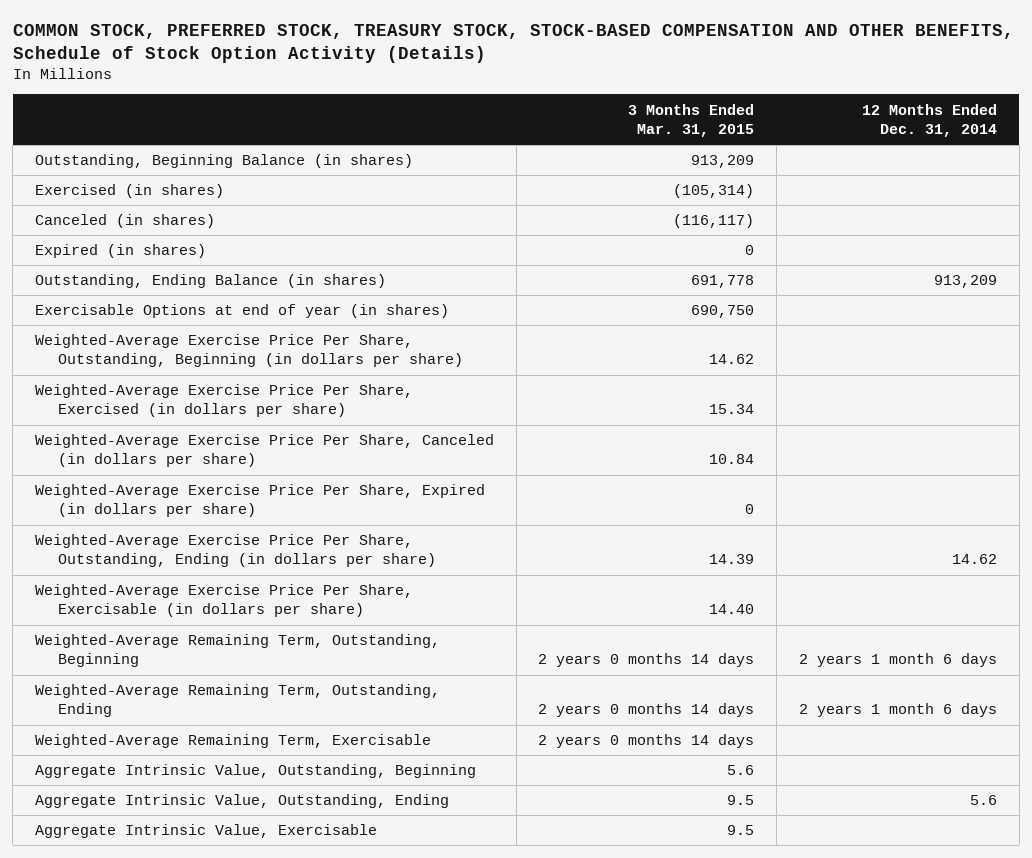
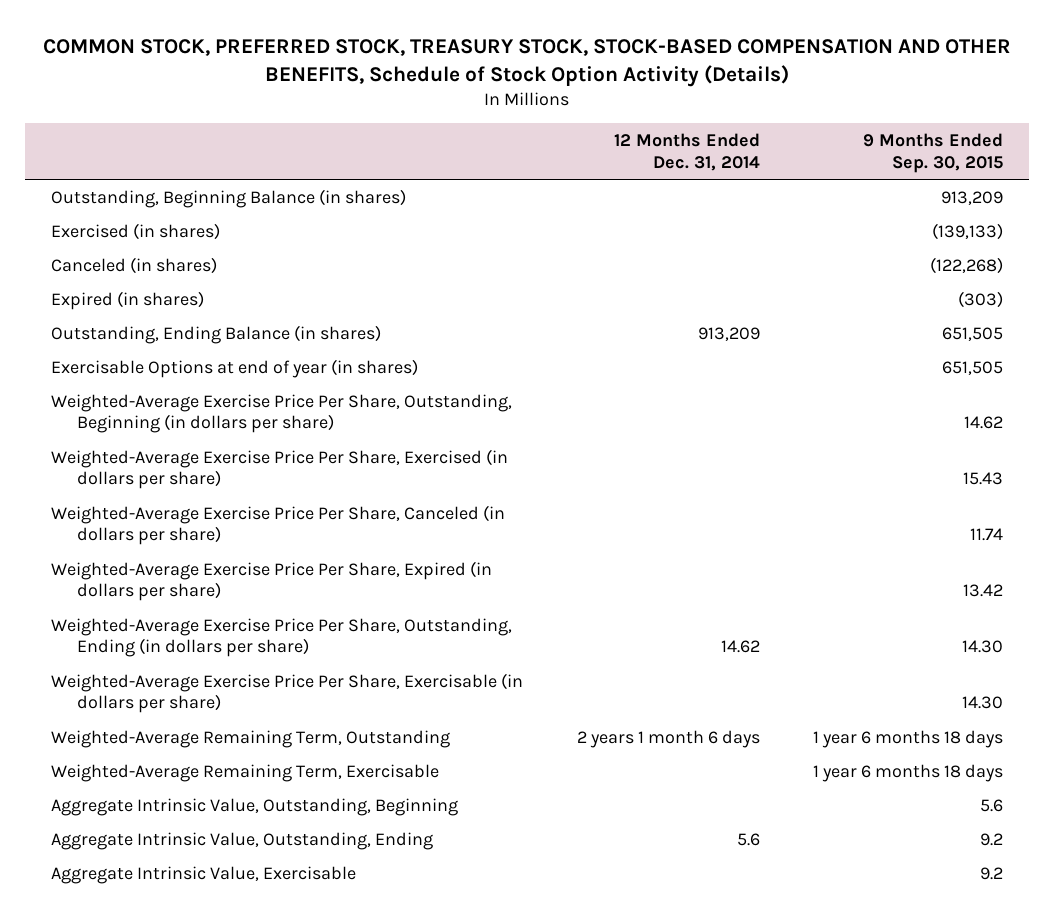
[628,103,755,137] 3 Months Ended Mar. 31, 2015 -> none
none -> [862,133,1003,173] 9 Months Ended Sep. 30, 2015
[34,684,440,718] Weighted-Average Remaining Term, Outstanding, Ending -> none
[34,634,440,668] Weighted-Average Remaining Term, Outstanding, Beginning -> [51,729,451,748] Weighted-Average Remaining Term, Outstanding

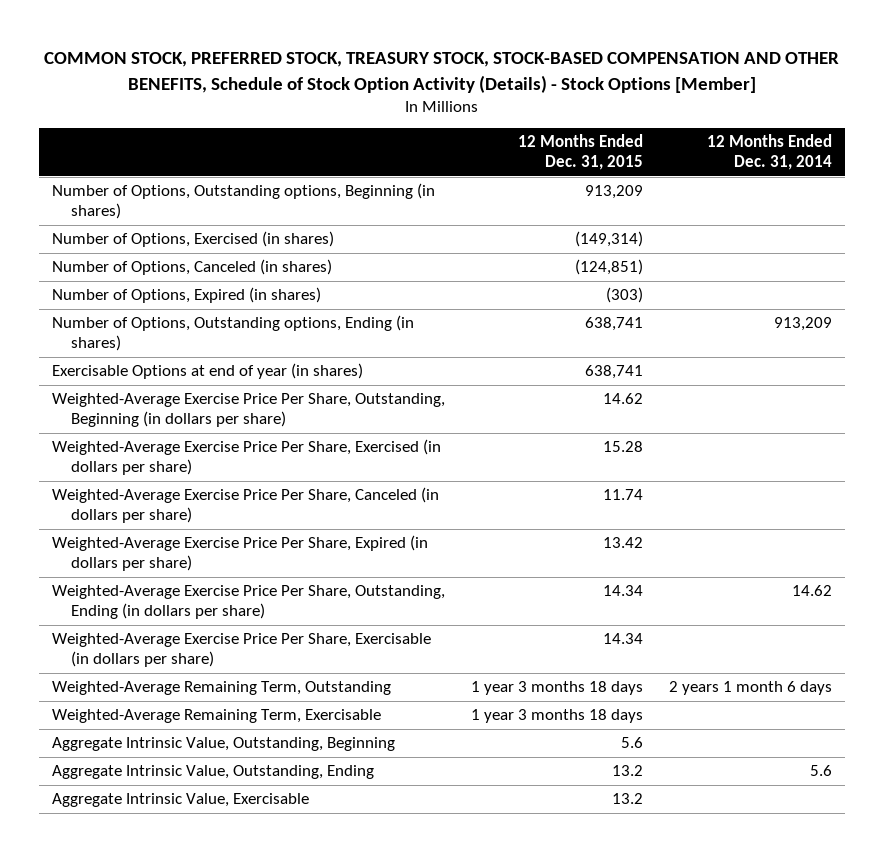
[43,38,1012,87] COMMON STOCK, PREFERRED STOCK, TREASURY STOCK, STOCK-BASED COMPENSATION AND OTHER BENEFITS, Schedule of Stock Option Activity (Details) -> [43,52,839,93] COMMON STOCK, PREFERRED STOCK, TREASURY STOCK, STOCK-BASED COMPENSATION AND OTHER BENEFITS, Schedule of Stock Option Activity (Details) - Stock Options [Member]
[862,133,1003,173] 9 Months Ended Sep. 30, 2015 -> none
none -> [517,134,643,171] 12 Months Ended Dec. 31, 2015
[51,188,407,208] Outstanding, Beginning Balance (in shares) -> [51,183,435,220] Number of Options, Outstanding options, Beginning (in shares)
[51,222,221,240] Exercised (in shares) -> [51,231,334,248] Number of Options, Exercised (in shares)
[51,256,218,274] Canceled (in shares) -> [51,259,332,276] Number of Options, Canceled (in shares)
[51,290,205,310] Expired (in shares) -> [51,287,321,304] Number of Options, Expired (in shares)
[51,324,382,344] Outstanding, Ending Balance (in shares) -> [51,315,414,352] Number of Options, Outstanding options, Ending (in shares)

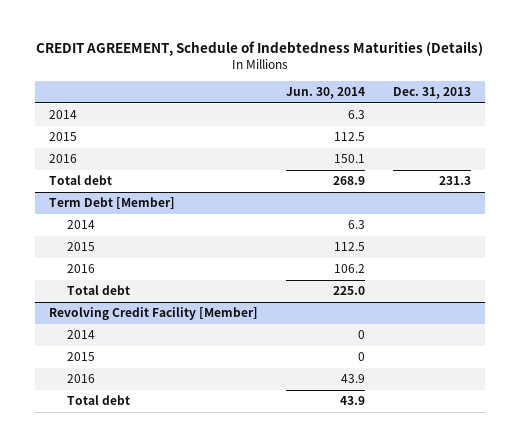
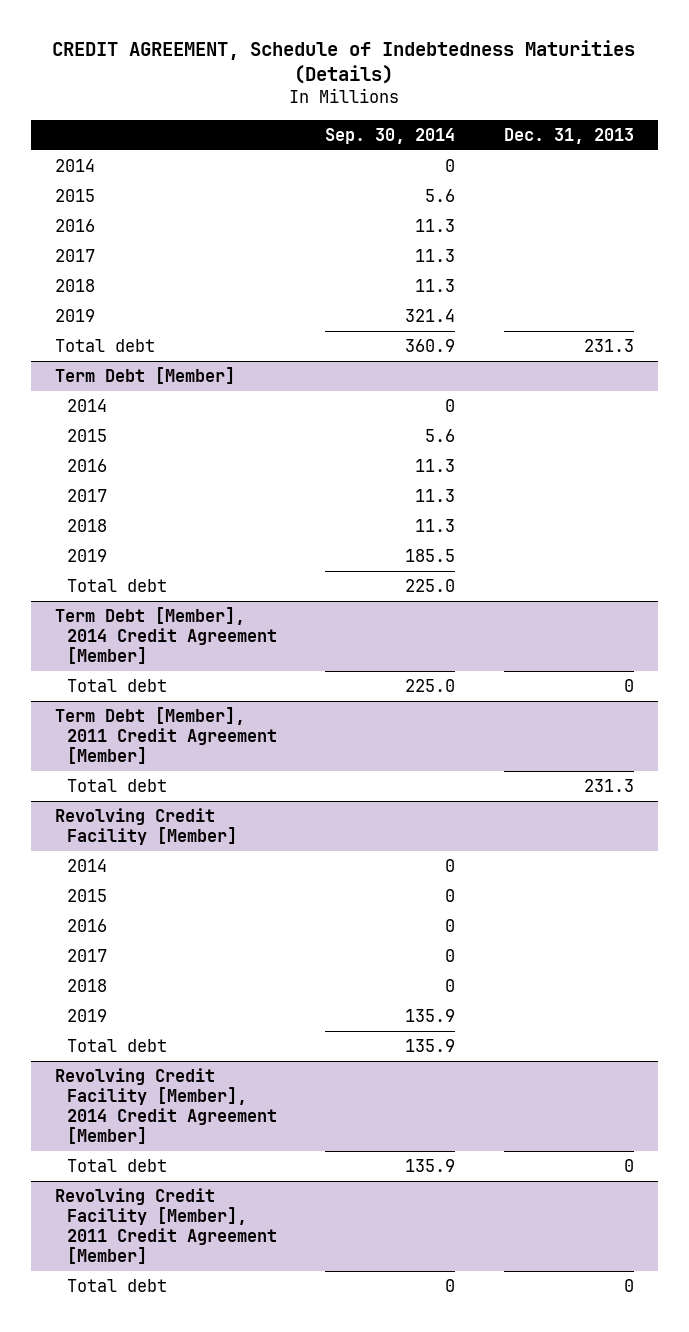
[285,87,365,100] Jun. 30, 2014 -> none
none -> [325,127,456,144] Sep. 30, 2014
none -> [54,249,95,263] 2017
none -> [54,279,95,293] 2018
none -> [54,309,95,323] 2019
none -> [67,489,108,503] 2017
none -> [67,519,108,533] 2018
none -> [67,549,108,563] 2019
none -> [54,607,278,664] Term Debt [Member], 2014 Credit Agreement [Member]
none -> [67,679,168,693] Total debt
none -> [54,707,278,764] Term Debt [Member], 2011 Credit Agreement [Member]
none -> [67,779,168,793] Total debt
none -> [67,949,108,963] 2017
none -> [67,979,108,993] 2018
none -> [67,1009,108,1023] 2019
none -> [54,1068,278,1144] Revolving Credit Facility [Member], 2014 Credit Agreement [Member]
none -> [67,1159,168,1173] Total debt
none -> [54,1188,278,1264] Revolving Credit Facility [Member], 2011 Credit Agreement [Member]
none -> [67,1279,168,1293] Total debt

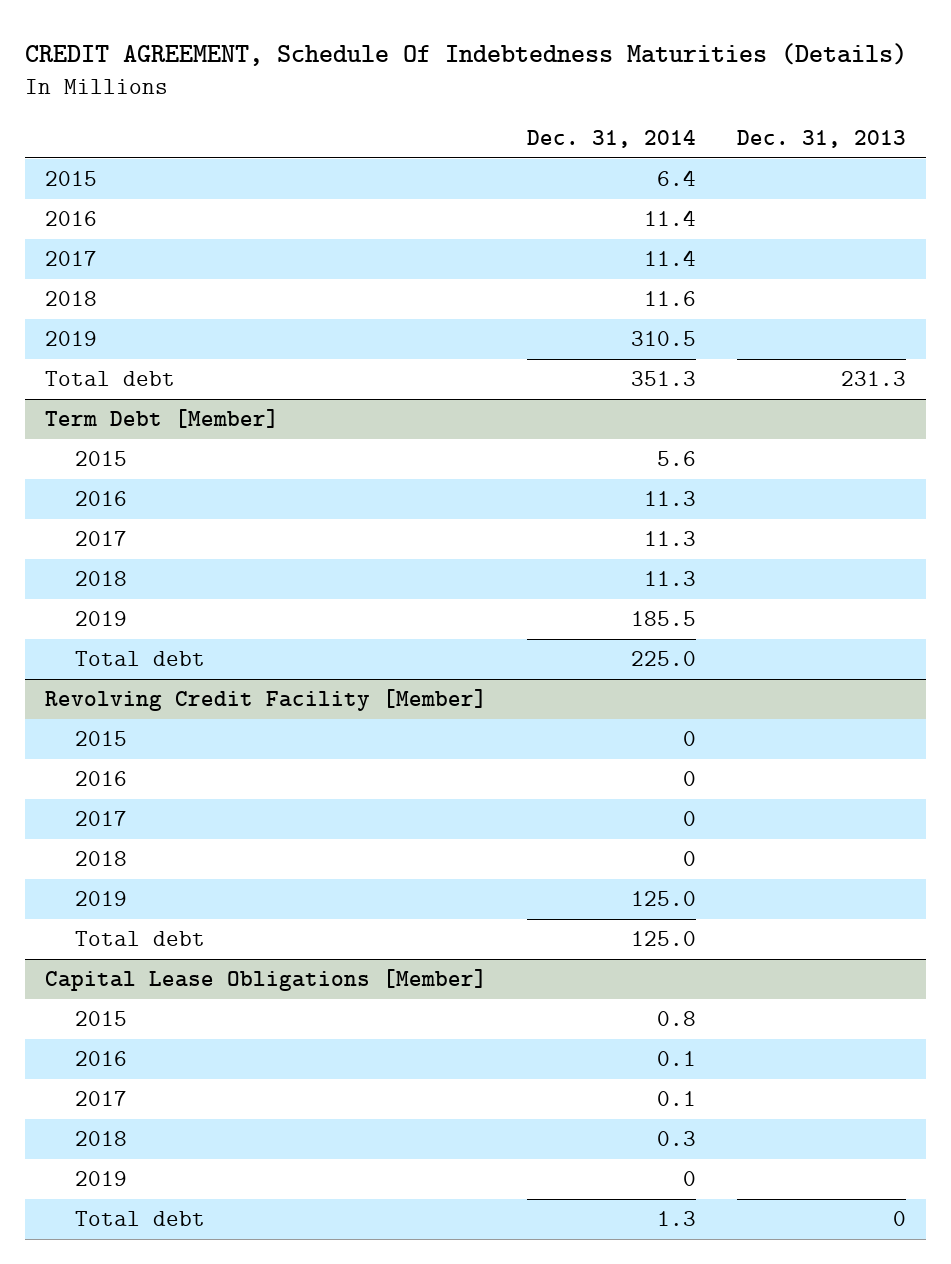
[52,40,636,85] CREDIT AGREEMENT, Schedule of Indebtedness Maturities (Details) -> [24,42,907,66] CREDIT AGREEMENT, Schedule Of Indebtedness Maturities (Details)
[325,127,456,144] Sep. 30, 2014 -> none
none -> [527,129,697,148] Dec. 31, 2014
[54,159,95,173] 2014 -> none
[67,399,108,413] 2014 -> none
[54,607,278,664] Term Debt [Member], 2014 Credit Agreement [Member] -> none
[67,679,168,693] Total debt -> none
[54,707,278,764] Term Debt [Member], 2011 Credit Agreement [Member] -> none
[67,779,168,793] Total debt -> none
[67,859,108,873] 2014 -> none
[54,1068,278,1144] Revolving Credit Facility [Member], 2014 Credit Agreement [Member] -> none
[67,1159,168,1173] Total debt -> none
[54,1188,278,1264] Revolving Credit Facility [Member], 2011 Credit Agreement [Member] -> none
[67,1279,168,1293] Total debt -> none
none -> [45,969,488,992] Capital Lease Obligations [Member]
none -> [75,1011,128,1027] 2015
none -> [75,1051,128,1067] 2016
none -> [75,1091,128,1107] 2017
none -> [75,1131,128,1147] 2018
none -> [75,1171,128,1187] 2019
none -> [75,1211,206,1227] Total debt

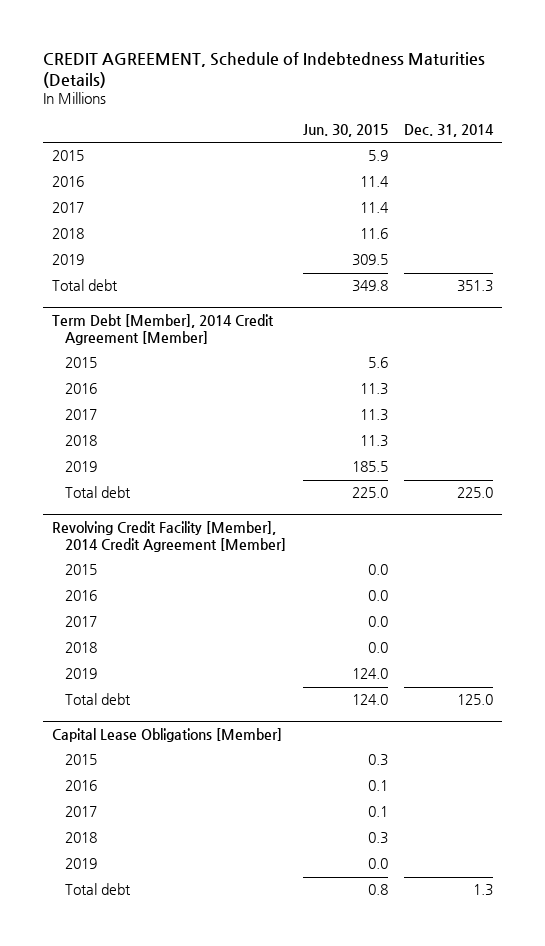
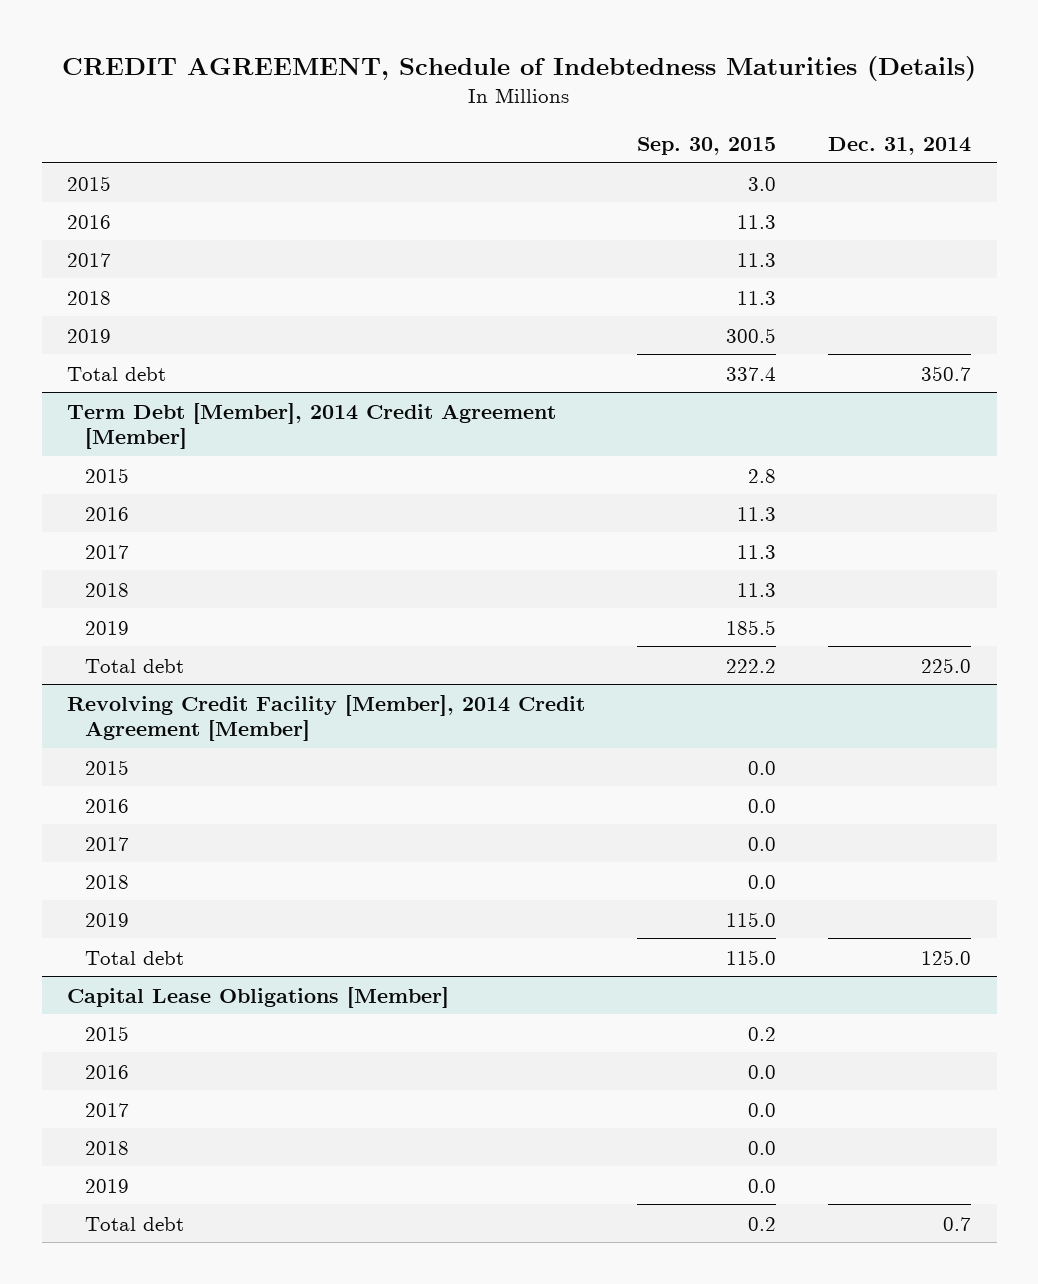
[302,124,388,138] Jun. 30, 2015 -> none
none -> [637,136,777,155] Sep. 30, 2015
[457,280,494,293] 351.3 -> [920,365,971,381] 350.7
[473,884,494,897] 1.3 -> [942,1216,971,1231] 0.7

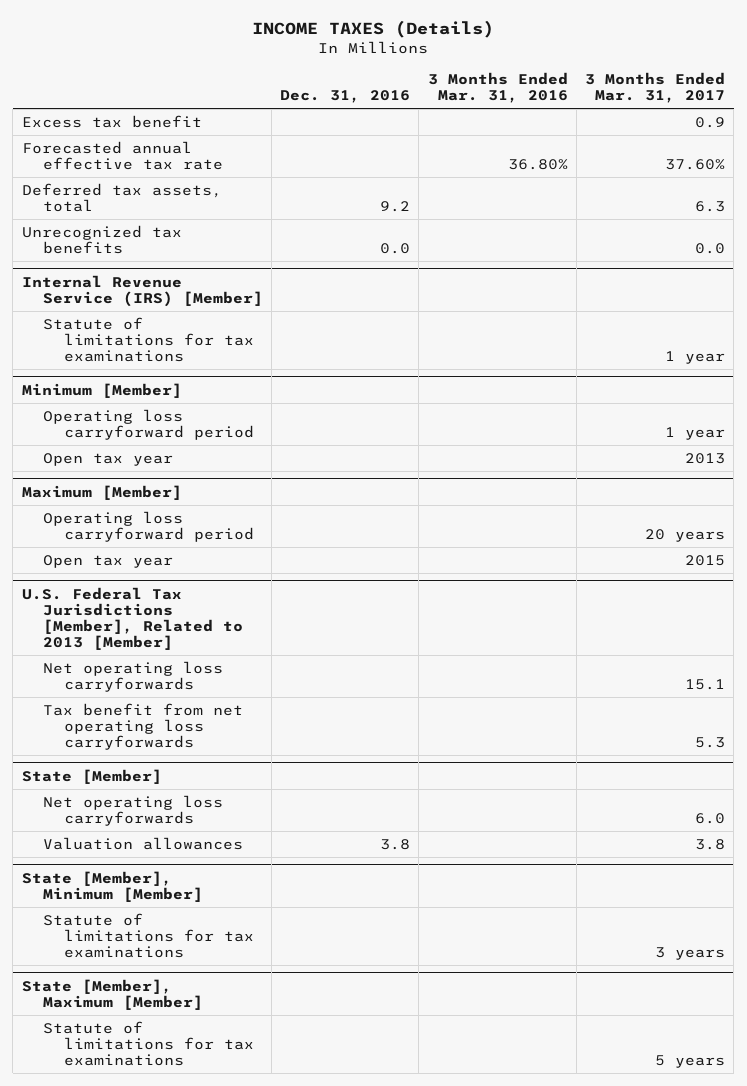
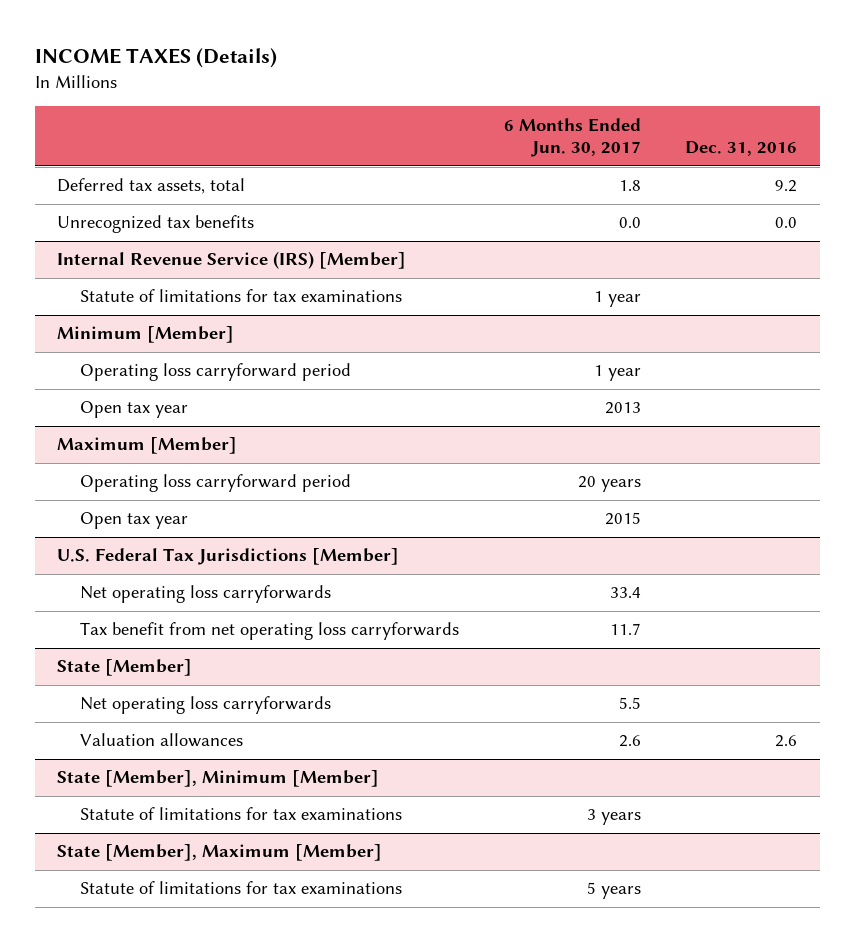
[427,72,568,104] 3 Months Ended Mar. 31, 2016 -> none
[585,72,726,104] 3 Months Ended Mar. 31, 2017 -> none
none -> [503,117,641,158] 6 Months Ended Jun. 30, 2017
[21,114,202,128] Excess tax benefit -> none
[21,140,223,170] Forecasted annual effective tax rate -> none
[21,586,243,650] U.S. Federal Tax Jurisdictions [Member], Related to 2013 [Member] -> [56,548,399,566] U.S. Federal Tax Jurisdictions [Member]
[380,838,411,850] 3.8 -> [775,735,798,748] 2.6

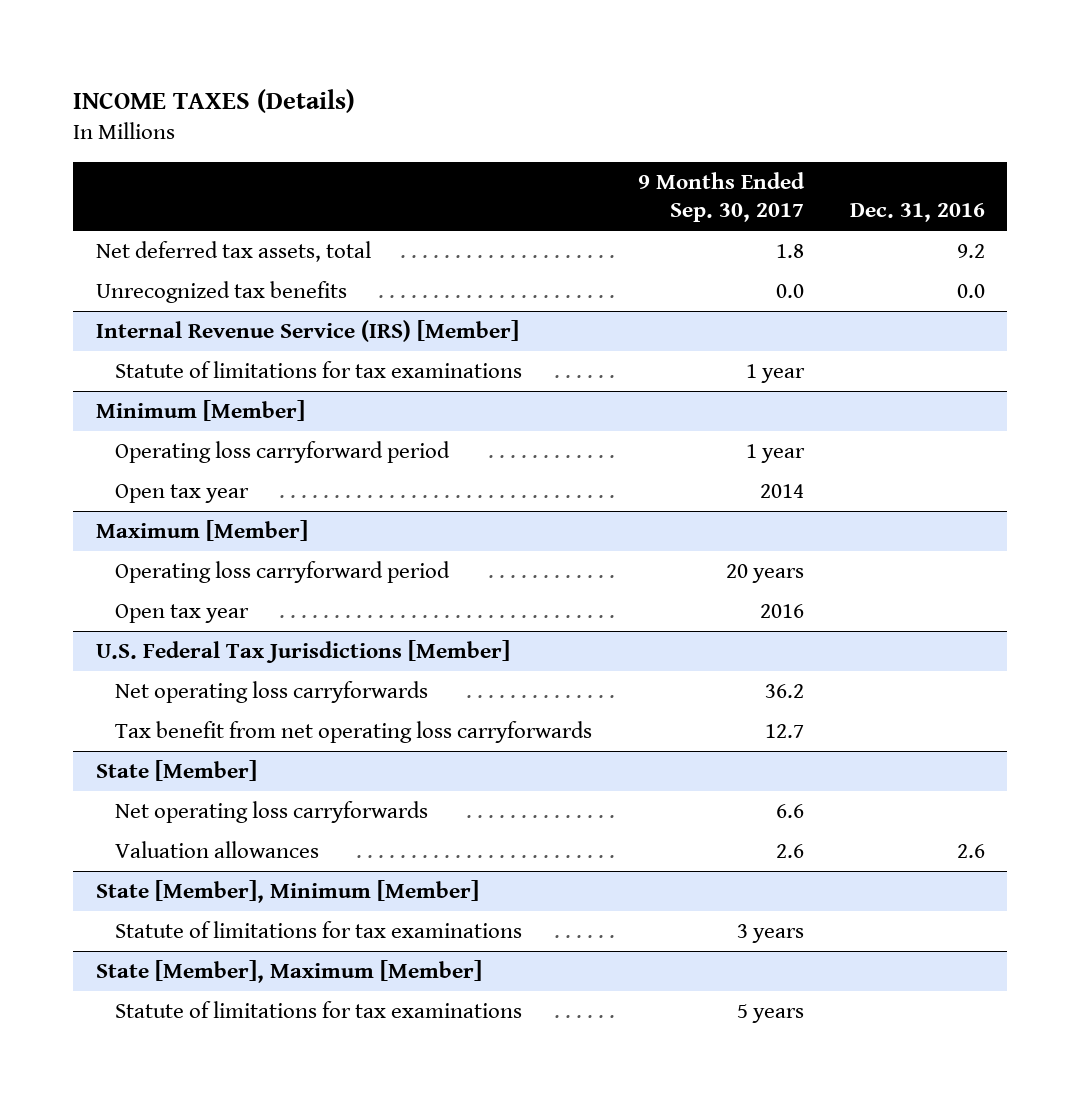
[503,117,641,158] 6 Months Ended Jun. 30, 2017 -> none
none -> [637,172,805,222] 9 Months Ended Sep. 30, 2017
[56,178,245,195] Deferred tax assets, total -> [96,241,372,263] Net deferred tax assets, total

